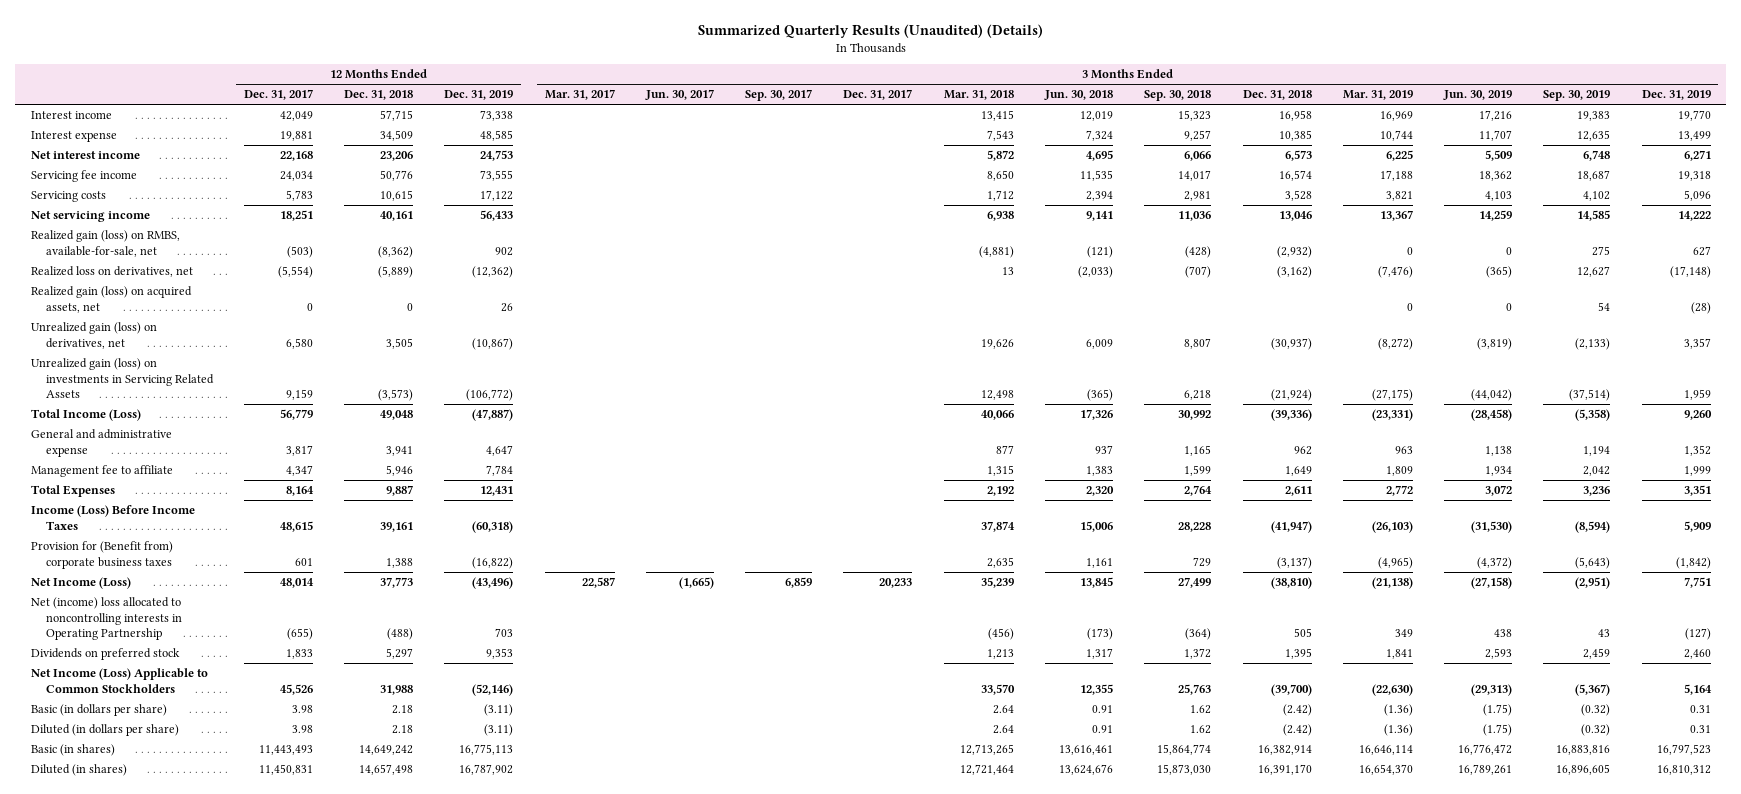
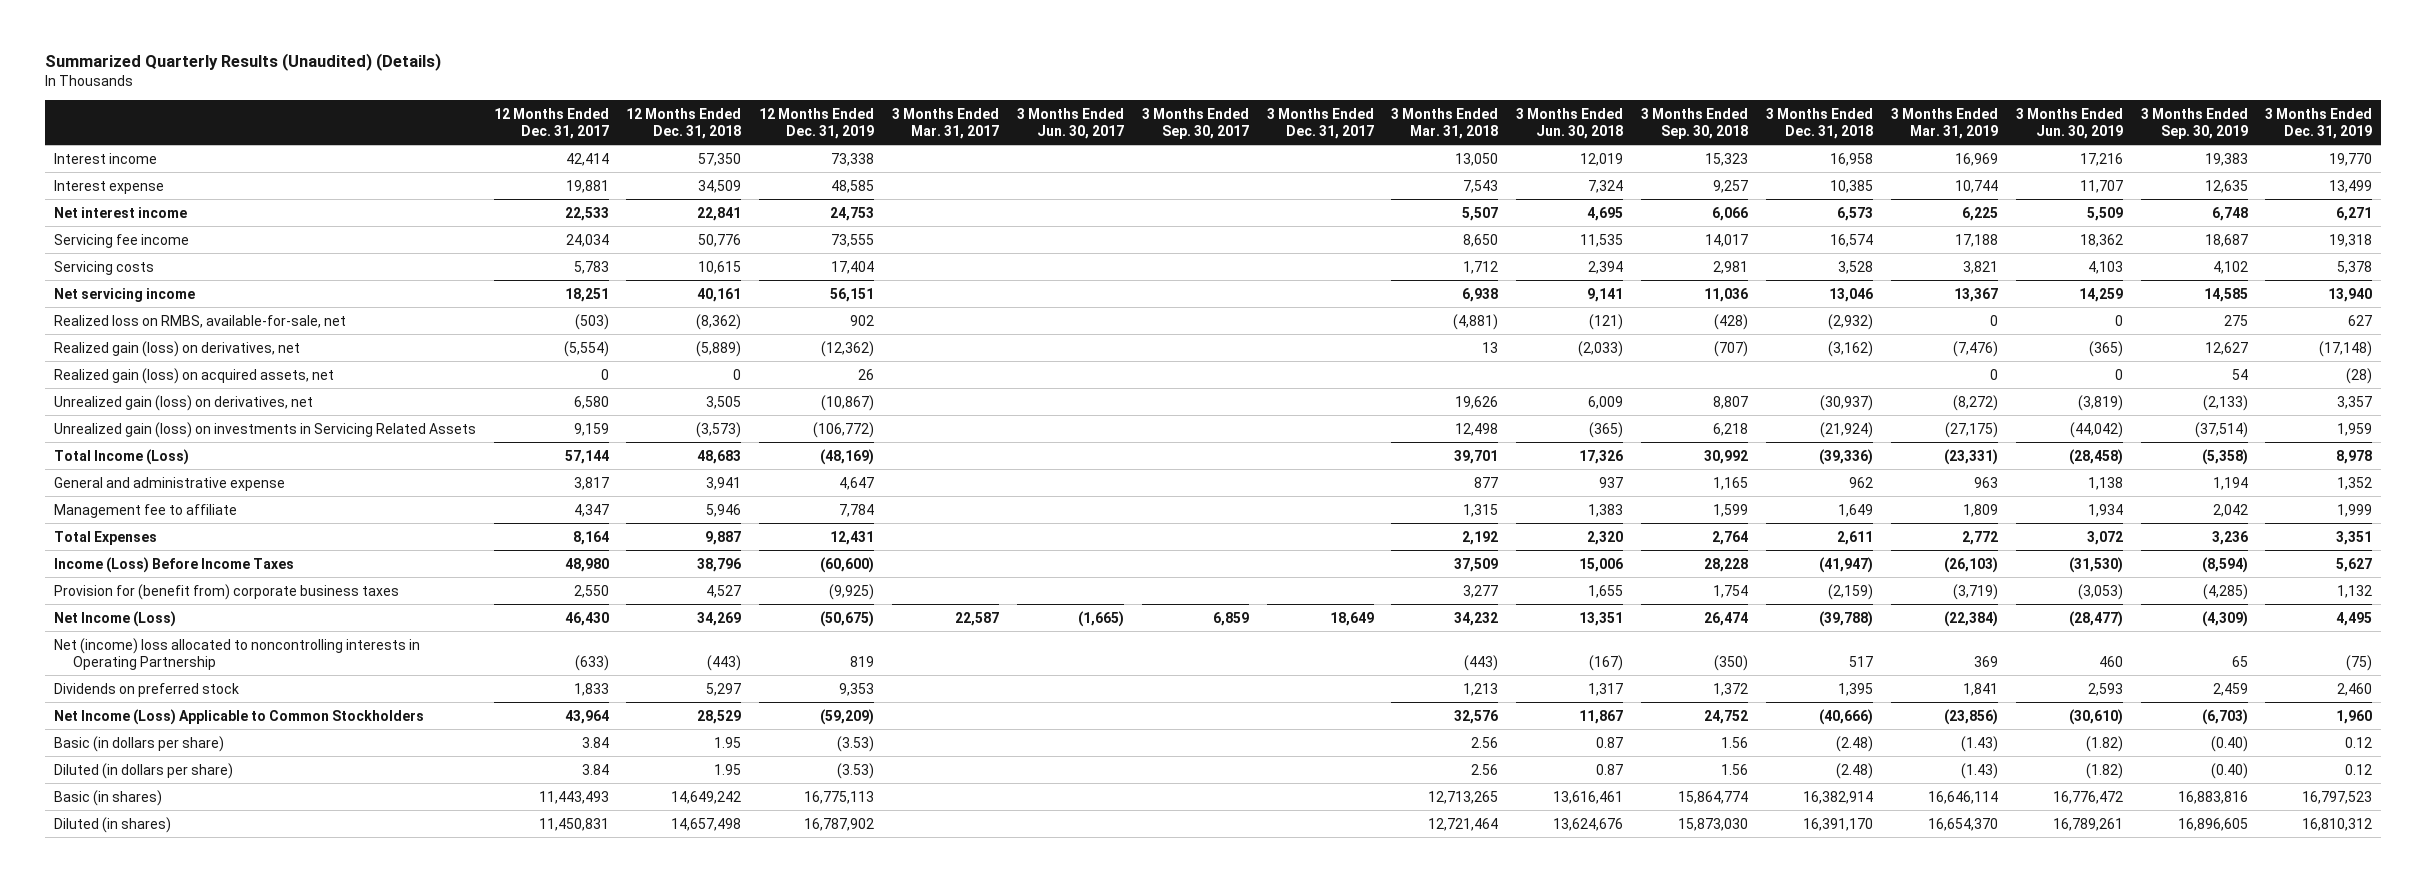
[279,111,313,122] 42,049 -> [565,152,609,166] 42,414
[380,110,414,122] 57,715 -> [698,152,742,166] 57,350
[980,110,1014,122] 13,415 -> [1455,152,1499,166] 13,050
[279,151,313,162] 22,168 -> [564,206,609,221] 22,533
[380,151,414,162] 23,206 -> [697,206,742,221] 22,841
[986,150,1014,162] 5,872 -> [1462,206,1499,221] 5,507
[480,190,514,202] 17,122 -> [831,260,875,274] 17,404
[1683,190,1711,202] 5,096 -> [2337,260,2373,274] 5,378
[480,210,514,222] 56,433 -> [830,287,875,302] 56,151
[1677,211,1711,222] 14,222 -> [2328,287,2373,302] 13,940
[30,230,180,257] Realized gain (loss) on RMBS, available-for-sale, net -> [53,314,346,328] Realized loss on RMBS, available-for-sale, net
[30,266,193,278] Realized loss on derivatives, net -> [53,340,300,357] Realized gain (loss) on derivatives, net
[279,409,313,421] 56,779 -> [564,449,609,464] 57,144
[380,410,414,421] 49,048 -> [697,449,742,464] 48,683
[472,409,514,422] (47,887) -> [820,448,875,465] (48,169)
[980,410,1014,421] 40,066 -> [1454,449,1499,464] 39,701
[1683,410,1712,421] 9,260 -> [2336,449,2373,464] 8,978
[279,520,313,532] 48,615 -> [564,557,609,572] 48,980
[380,521,414,532] 39,161 -> [697,557,742,572] 38,796
[472,520,514,533] (60,318) -> [820,556,875,573] (60,600)
[980,520,1015,532] 37,874 -> [1454,557,1499,572] 37,509
[1683,520,1711,532] 5,909 -> [2336,557,2373,572] 5,627
[30,541,173,569] Provision for (Benefit from) corporate business taxes -> [53,583,399,600] Provision for (benefit from) corporate business taxes
[294,557,313,566] 601 -> [573,584,609,598] 2,550
[386,557,414,568] 1,388 -> [706,584,742,598] 4,527
[472,556,514,569] (16,822) -> [829,583,875,600] (9,925)
[986,556,1014,568] 2,635 -> [1463,584,1499,598] 3,277
[1086,557,1114,568] 1,161 -> [1588,584,1624,598] 1,655
[1193,556,1212,567] 729 -> [1713,584,1749,598] 1,754
[1276,556,1312,569] (3,137) -> [1828,583,1874,600] (2,159)
[1377,556,1413,569] (4,965) -> [1952,583,1998,600] (3,719)
[1477,556,1513,569] (4,372) -> [2077,583,2123,600] (3,053)
[1575,556,1611,569] (5,643) -> [2202,583,2248,600] (4,285)
[1675,556,1711,569] (1,842) -> [2337,584,2373,598] 1,132
[279,578,314,589] 48,014 -> [564,611,609,626] 46,430
[380,577,414,589] 37,773 -> [697,611,742,626] 34,269
[472,577,514,590] (43,496) -> [820,610,875,627] (50,675)
[879,578,913,589] 20,233 -> [1329,611,1374,626] 18,649
[980,577,1014,589] 35,239 -> [1454,611,1499,626] 34,232
[1080,577,1114,589] 13,845 -> [1579,611,1624,626] 13,351
[1178,577,1212,589] 27,499 -> [1704,611,1749,626] 26,474
[1270,577,1312,590] (38,810) -> [1819,610,1874,627] (39,788)
[1371,577,1413,590] (21,138) -> [1943,610,1998,627] (22,384)
[1471,577,1513,590] (27,158) -> [2068,610,2123,627] (28,477)
[1575,577,1611,590] (2,951) -> [2201,610,2248,627] (4,309)
[1683,577,1711,589] 7,751 -> [2336,611,2373,626] 4,495
[286,628,313,641] (655) -> [574,654,609,671] (633)
[387,628,414,641] (488) -> [707,654,742,671] (443)
[495,628,514,638] 703 -> [850,655,875,667] 819
[987,628,1014,641] (456) -> [1464,654,1499,671] (443)
[1087,628,1114,641] (173) -> [1589,654,1624,671] (167)
[1185,628,1212,641] (364) -> [1714,654,1749,671] (350)
[1293,628,1312,638] 505 -> [1849,655,1874,667] 517
[1394,629,1413,638] 349 -> [1973,655,1998,667] 369
[1494,629,1513,638] 438 -> [2098,655,2123,667] 460
[1598,629,1611,638] 43 -> [2231,655,2248,667] 65
[1684,628,1711,641] (127) -> [2346,654,2373,671] (75)
[279,683,313,695] 45,526 -> [564,709,609,724] 43,964
[380,684,414,695] 31,988 -> [697,709,742,724] 28,529
[472,683,514,696] (52,146) -> [820,708,875,725] (59,209)
[980,683,1015,695] 33,570 -> [1454,709,1499,724] 32,576
[1080,683,1114,695] 12,355 -> [1579,709,1624,724] 11,867
[1178,683,1212,695] 25,763 -> [1704,709,1749,724] 24,752
[1270,683,1312,696] (39,700) -> [1819,708,1874,725] (40,666)
[1371,683,1413,696] (22,630) -> [1943,708,1998,725] (23,856)
[1471,683,1513,696] (29,313) -> [2068,708,2123,725] (30,610)
[1575,683,1611,696] (5,367) -> [2201,708,2248,725] (6,703)
[1683,683,1712,695] 5,164 -> [2336,709,2373,724] 1,960
[291,705,313,714] 3.98 -> [581,736,609,748] 3.84
[392,705,414,715] 2.18 -> [714,736,742,748] 1.95
[484,704,514,717] (3.11) -> [837,735,875,752] (3.53)
[992,705,1014,715] 2.64 -> [1471,736,1499,748] 2.56
[1092,705,1114,714] 0.91 -> [1596,736,1624,748] 0.87
[1190,705,1212,715] 1.62 -> [1721,736,1749,748] 1.56
[1282,704,1312,717] (2.42) -> [1836,735,1874,752] (2.48)
[1383,704,1413,717] (1.36) -> [1960,735,1998,752] (1.43)
[1483,704,1513,717] (1.75) -> [2085,735,2123,752] (1.82)
[1581,704,1611,717] (0.32) -> [2210,735,2248,752] (0.40)
[1689,705,1711,714] 0.31 -> [2345,736,2373,748] 0.12
[291,725,313,734] 3.98 -> [581,763,609,775] 3.84
[392,725,414,735] 2.18 -> [714,763,742,775] 1.95
[484,724,514,737] (3.11) -> [837,762,875,779] (3.53)
[992,725,1014,735] 2.64 -> [1471,763,1499,775] 2.56
[1092,725,1114,734] 0.91 -> [1596,763,1624,775] 0.87
[1190,725,1212,735] 1.62 -> [1721,763,1749,775] 1.56
[1282,724,1312,737] (2.42) -> [1836,762,1874,779] (2.48)
[1383,724,1413,737] (1.36) -> [1960,762,1998,779] (1.43)
[1483,724,1513,737] (1.75) -> [2085,762,2123,779] (1.82)
[1581,724,1611,737] (0.32) -> [2210,762,2248,779] (0.40)
[1689,725,1711,734] 0.31 -> [2345,763,2373,775] 0.12

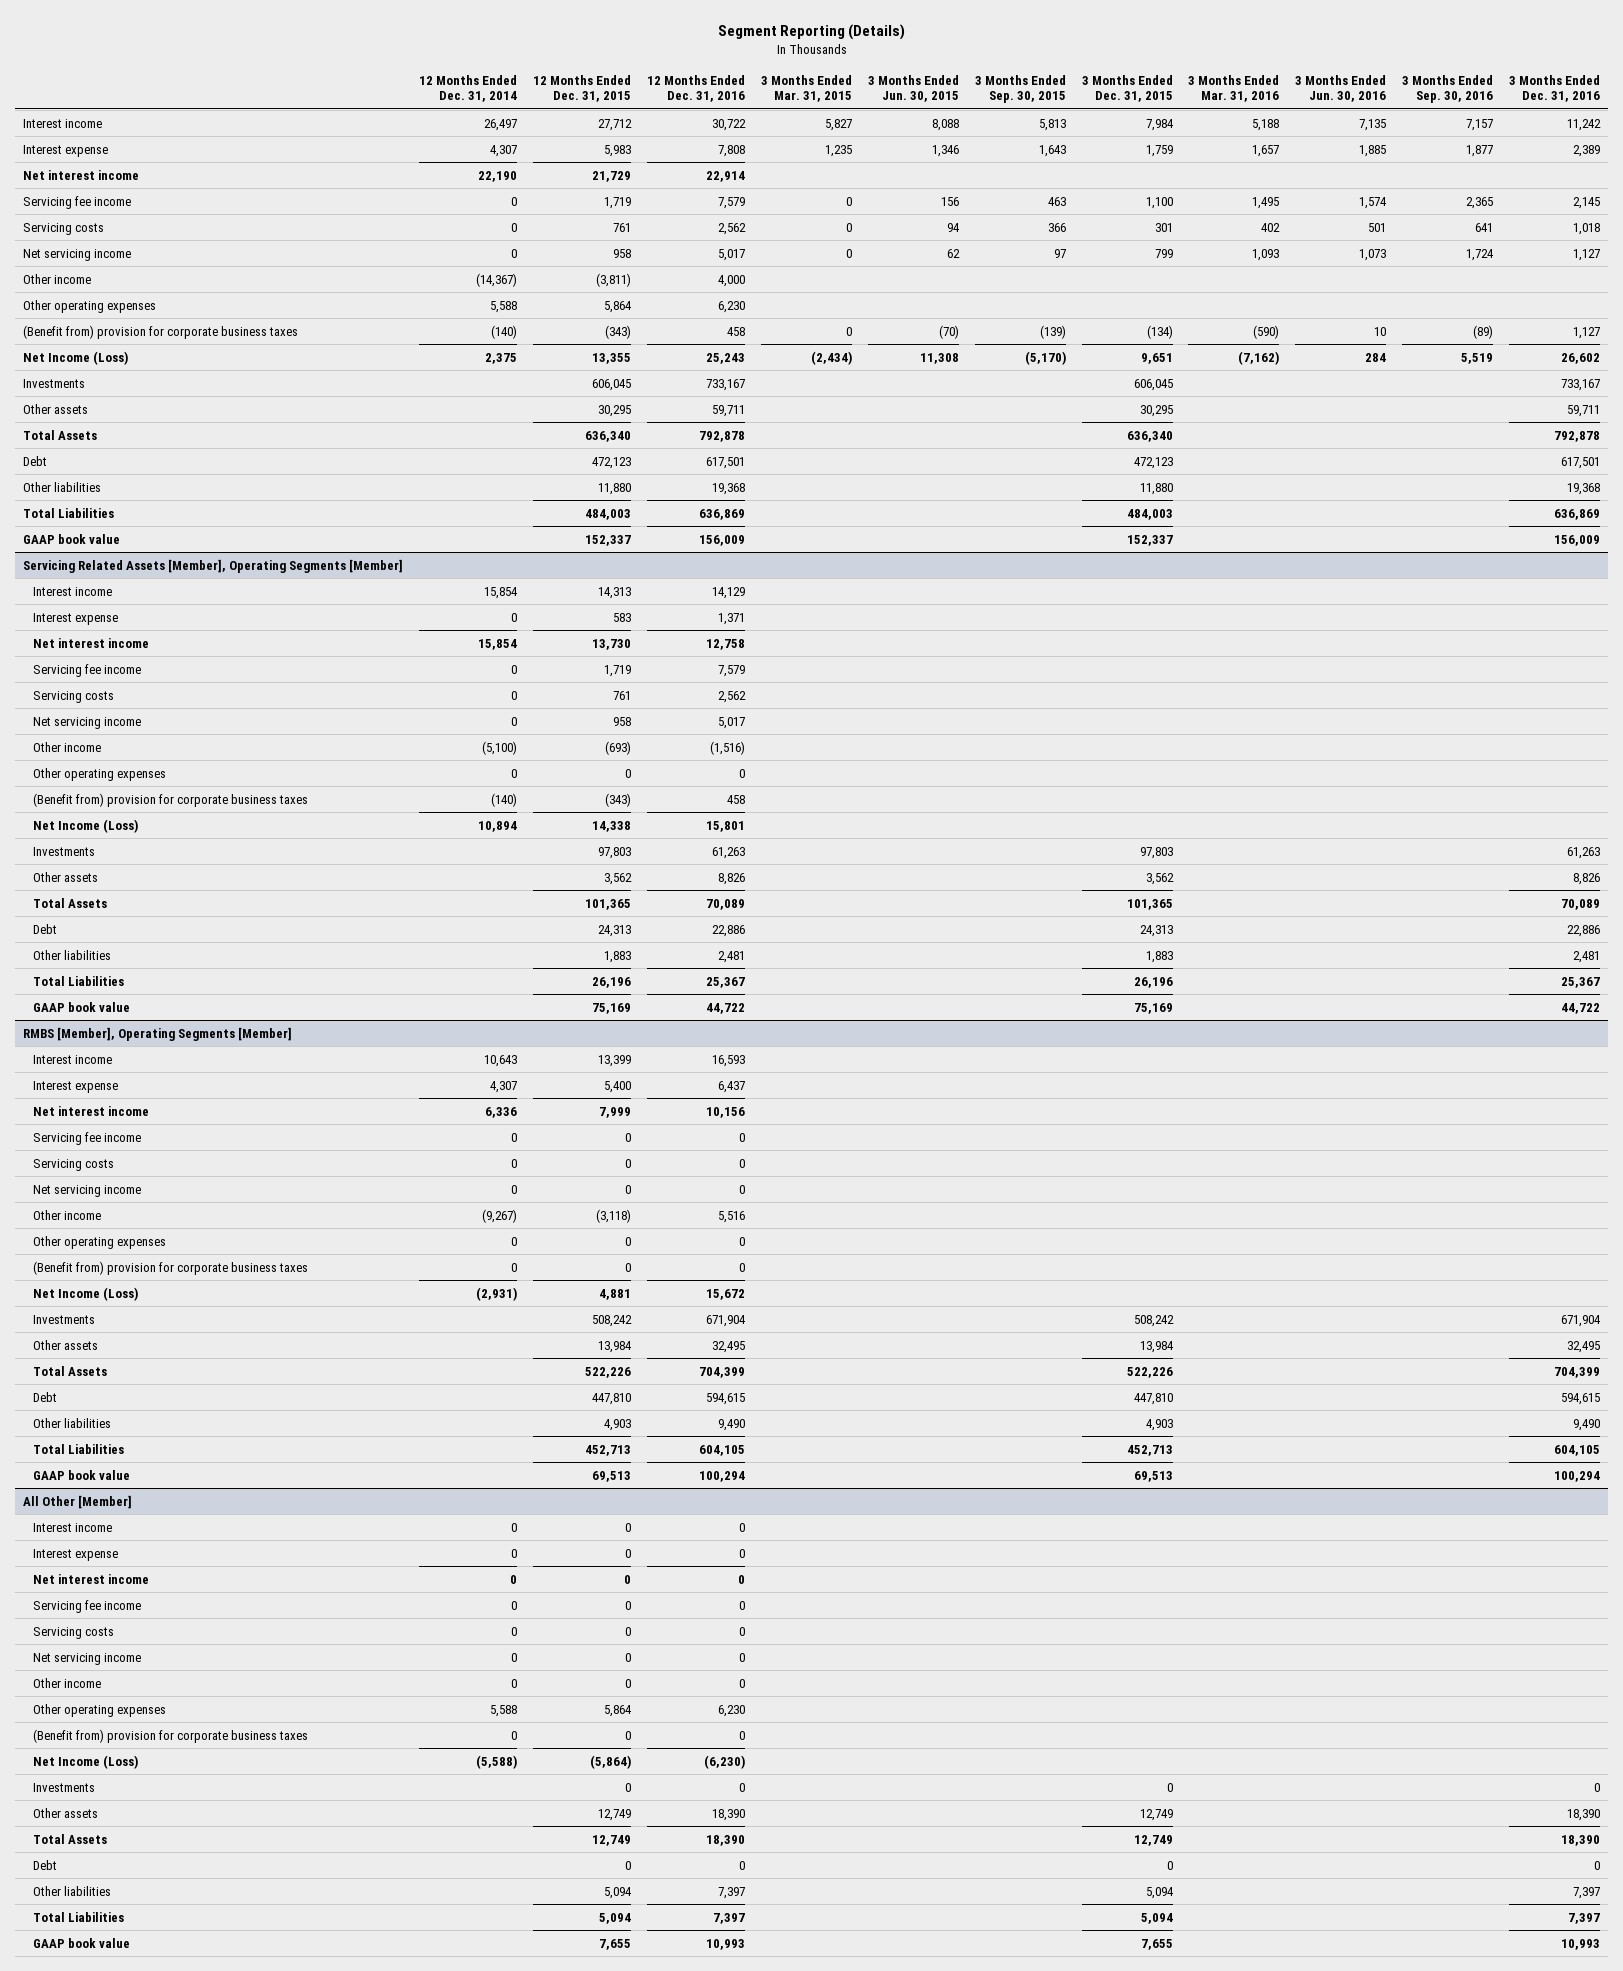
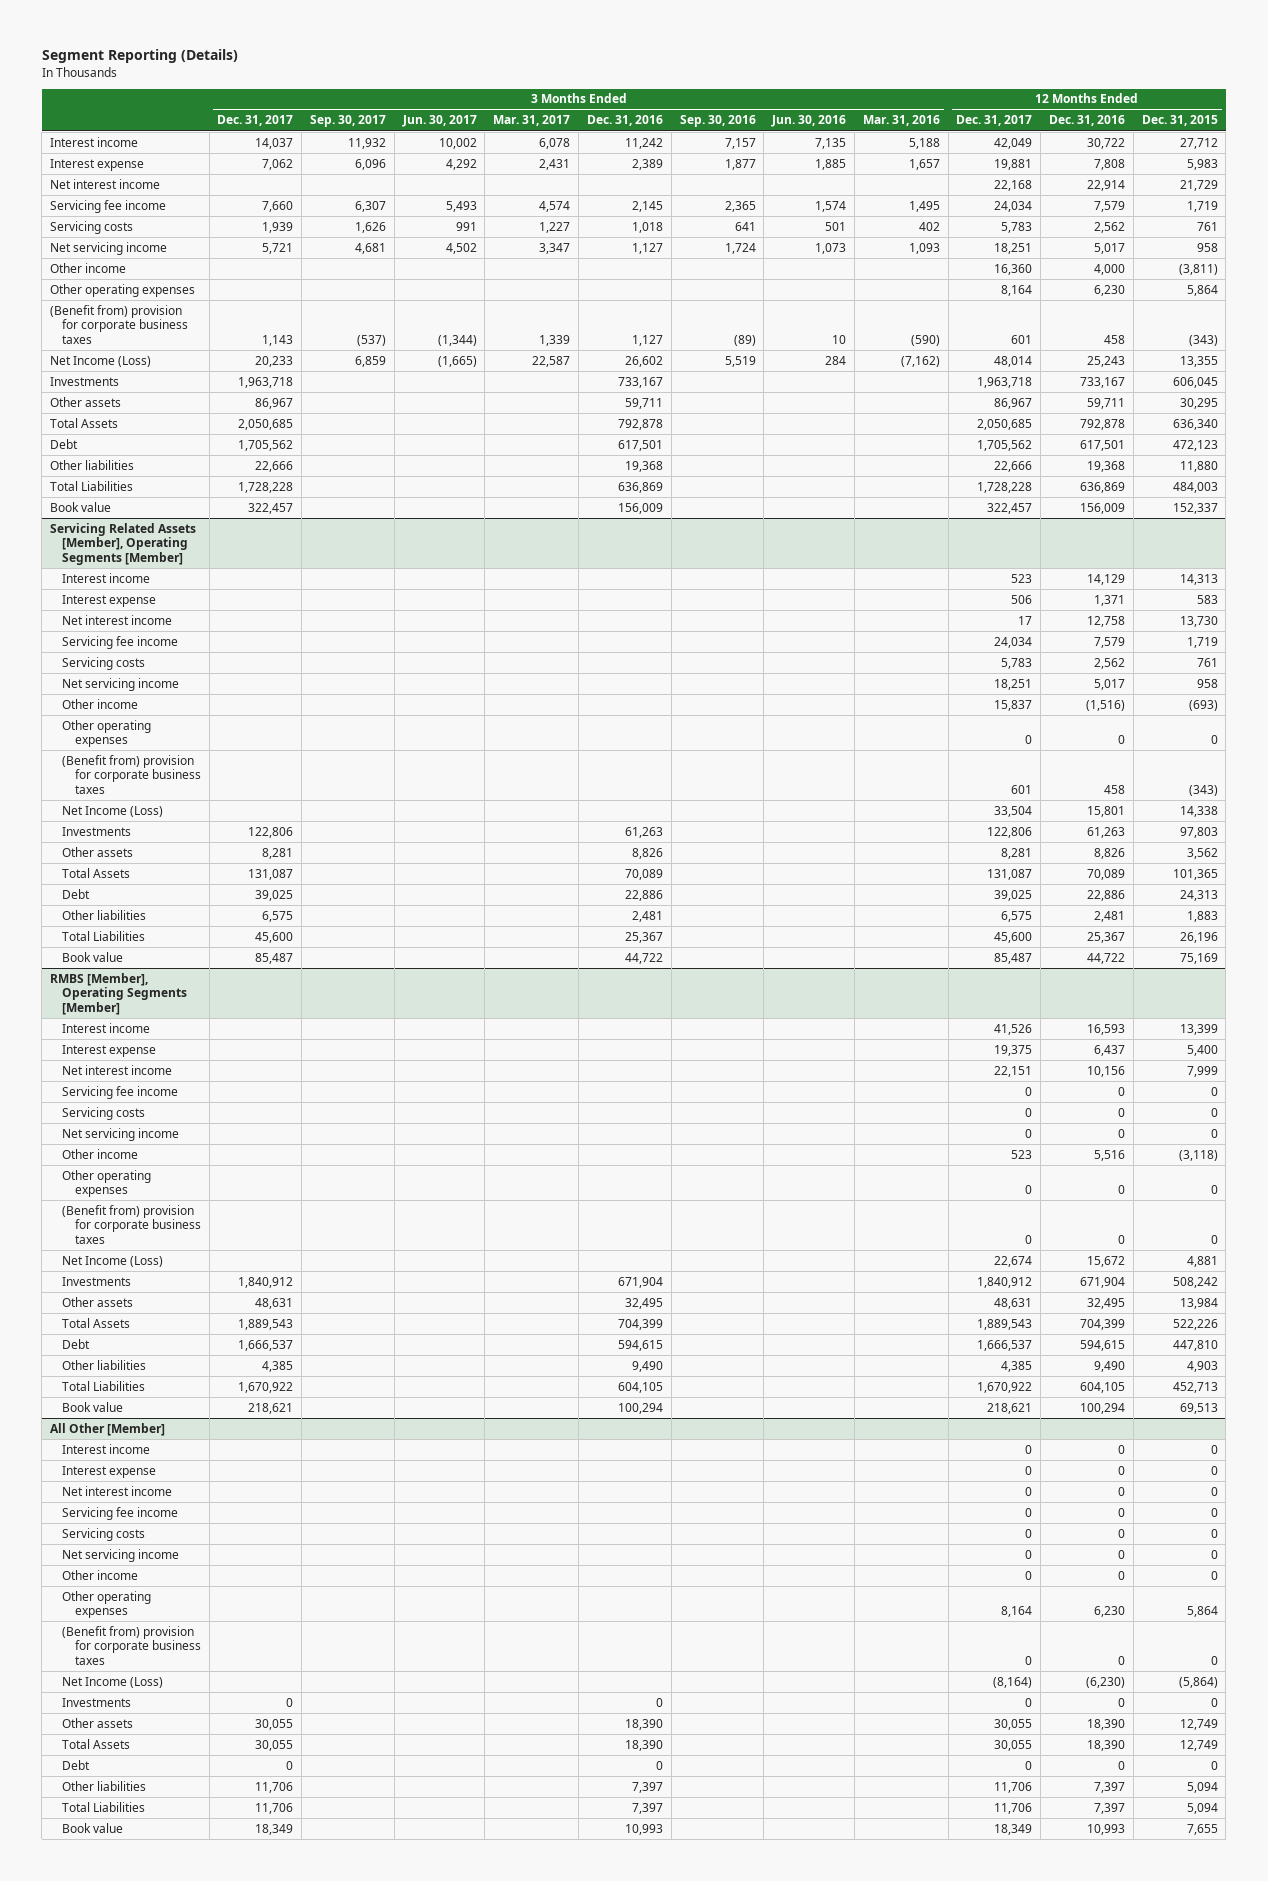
[419,74,518,103] 12 Months Ended Dec. 31, 2014 -> none
[760,74,852,103] 3 Months Ended Mar. 31, 2015 -> none
[867,74,959,103] 3 Months Ended Jun. 30, 2015 -> none
[974,74,1066,104] 3 Months Ended Sep. 30, 2015 -> none
[1081,74,1173,103] 3 Months Ended Dec. 31, 2015 -> none
none -> [217,115,294,127] Dec. 31, 2017
none -> [310,115,387,128] Sep. 30, 2017
none -> [401,115,477,128] Jun. 30, 2017
none -> [493,115,571,127] Mar. 31, 2017
none -> [956,115,1033,127] Dec. 31, 2017
[23,533,121,544] GAAP book value -> [49,501,111,512] Book value
[33,1001,131,1012] GAAP book value -> [62,951,124,962] Book value
[33,1469,131,1480] GAAP book value -> [62,1401,124,1412] Book value
[33,1937,131,1948] GAAP book value -> [62,1822,124,1833] Book value

